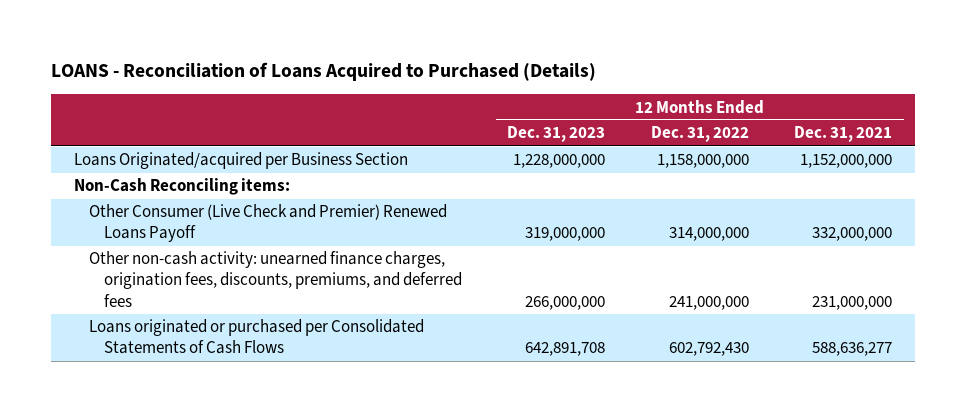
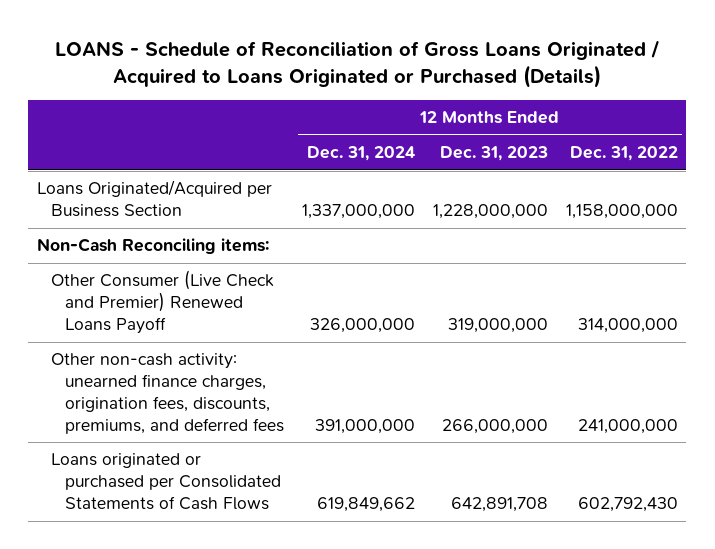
[50,62,596,82] LOANS - Reconciliation of Loans Acquired to Purchased (Details) -> [55,39,661,88] LOANS - Schedule of Reconciliation of Gross Loans Originated / Acquired to Loans Originated or Purchased (Details)
[794,126,893,143] Dec. 31, 2021 -> none
none -> [307,146,416,162] Dec. 31, 2024
[73,152,408,170] Loans Originated/acquired per Business Section -> [37,180,273,218] Loans Originated/Acquired per Business Section

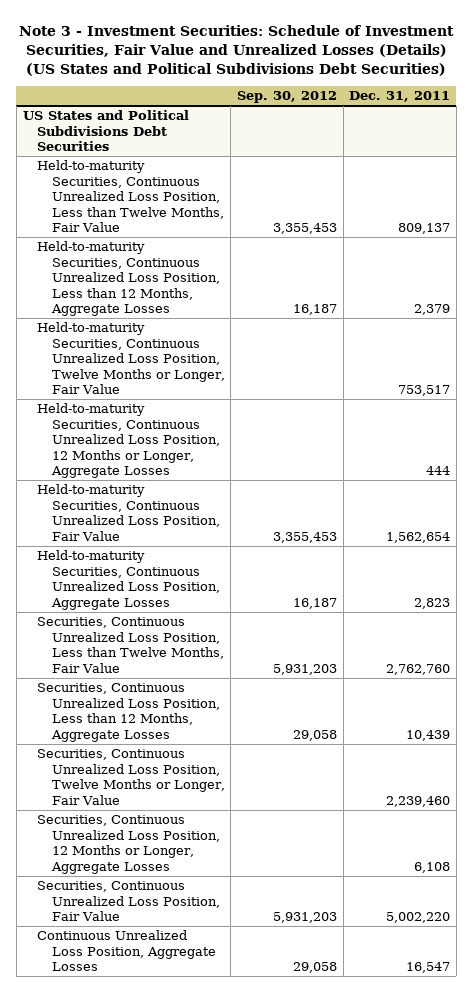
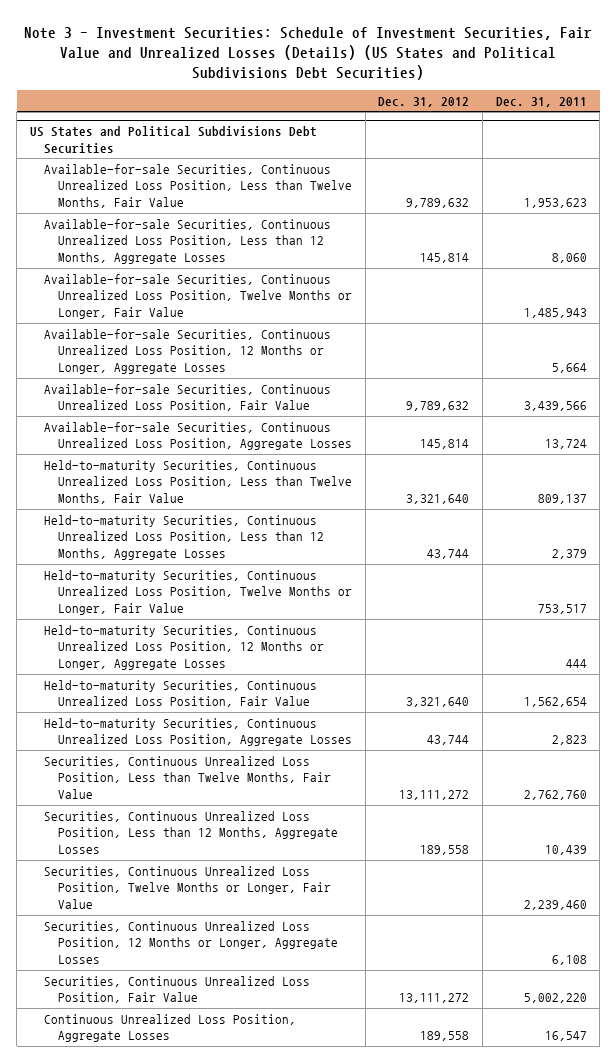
[236,91,337,104] Sep. 30, 2012 -> none
none -> [378,96,470,107] Dec. 31, 2012
none -> [43,163,353,209] Available-for-sale Securities, Continuous Unrealized Loss Position, Less than Twelve Months, Fair Value
none -> [43,218,331,265] Available-for-sale Securities, Continuous Unrealized Loss Position, Less than 12 Months, Aggregate Losses
none -> [43,273,353,320] Available-for-sale Securities, Continuous Unrealized Loss Position, Twelve Months or Longer, Fair Value
none -> [43,328,331,375] Available-for-sale Securities, Continuous Unrealized Loss Position, 12 Months or Longer, Aggregate Losses
none -> [43,383,331,412] Available-for-sale Securities, Continuous Unrealized Loss Position, Fair Value
none -> [43,421,353,451] Available-for-sale Securities, Continuous Unrealized Loss Position, Aggregate Losses

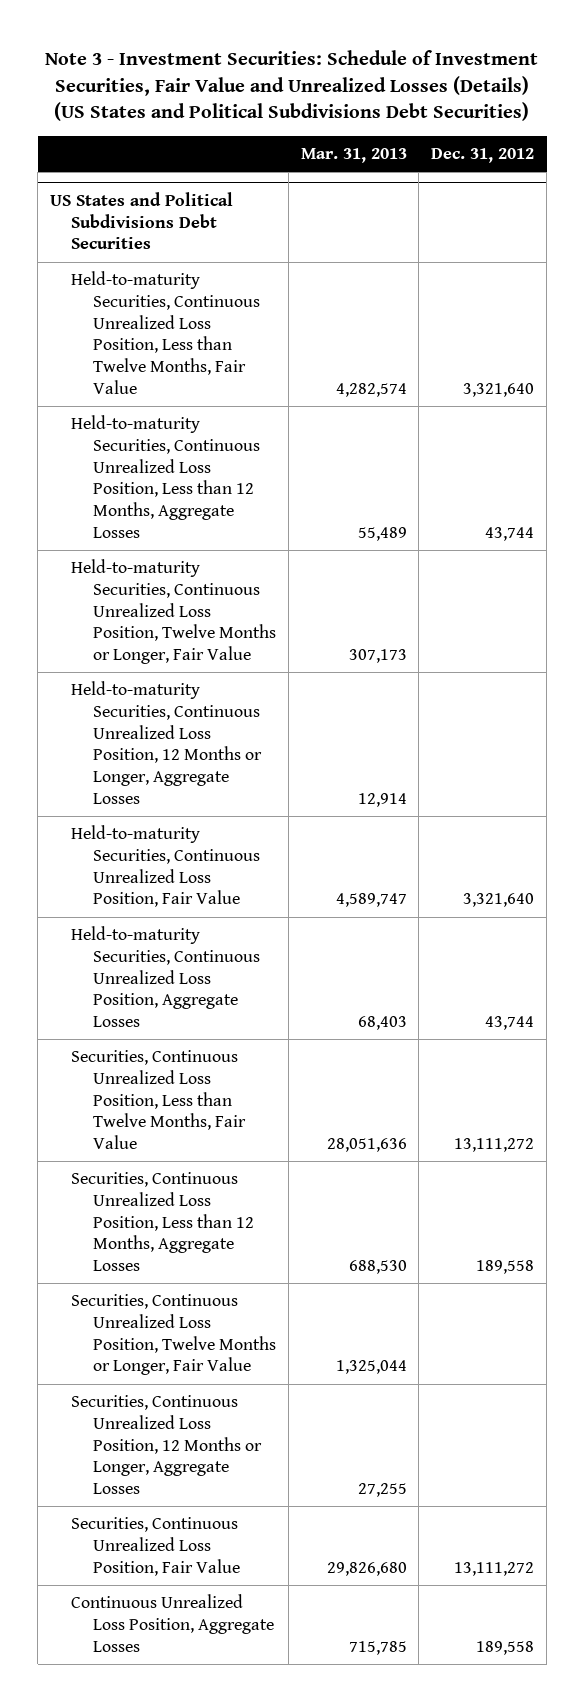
[495,96,587,107] Dec. 31, 2011 -> none
none -> [300,147,407,163] Mar. 31, 2013
[43,163,353,209] Available-for-sale Securities, Continuous Unrealized Loss Position, Less than Twelve Months, Fair Value -> none
[43,218,331,265] Available-for-sale Securities, Continuous Unrealized Loss Position, Less than 12 Months, Aggregate Losses -> none
[43,273,353,320] Available-for-sale Securities, Continuous Unrealized Loss Position, Twelve Months or Longer, Fair Value -> none
[43,328,331,375] Available-for-sale Securities, Continuous Unrealized Loss Position, 12 Months or Longer, Aggregate Losses -> none
[43,383,331,412] Available-for-sale Securities, Continuous Unrealized Loss Position, Fair Value -> none
[43,421,353,451] Available-for-sale Securities, Continuous Unrealized Loss Position, Aggregate Losses -> none

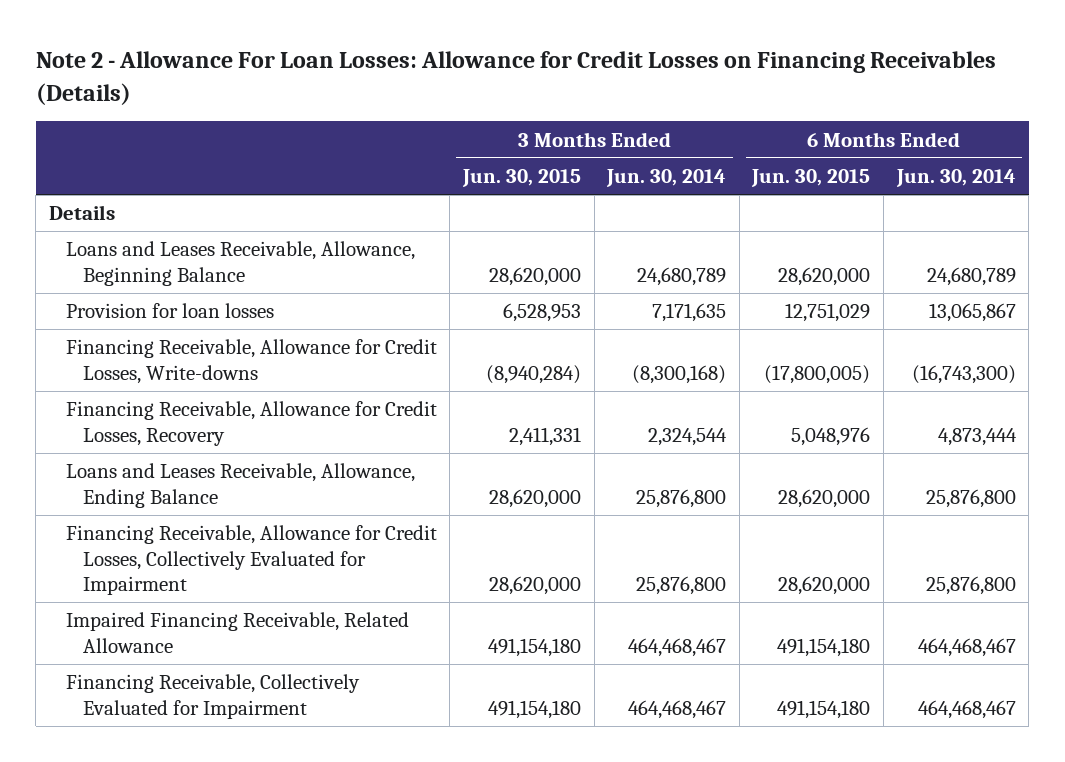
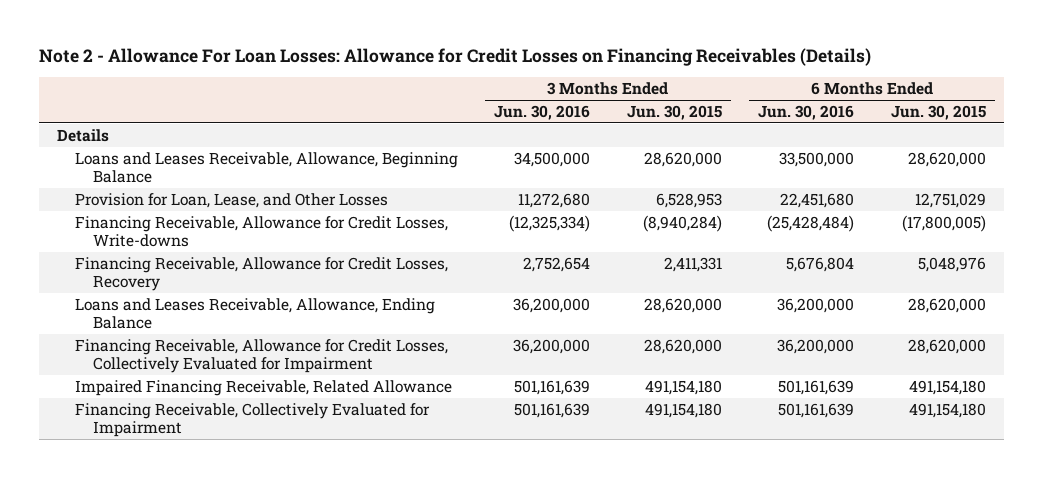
[606,168,727,187] Jun. 30, 2014 -> none
[895,168,1016,187] Jun. 30, 2014 -> none
none -> [494,105,591,121] Jun. 30, 2016
none -> [758,105,855,121] Jun. 30, 2016
[65,303,274,319] Provision for loan losses -> [74,192,388,208] Provision for Loan, Lease, and Other Losses

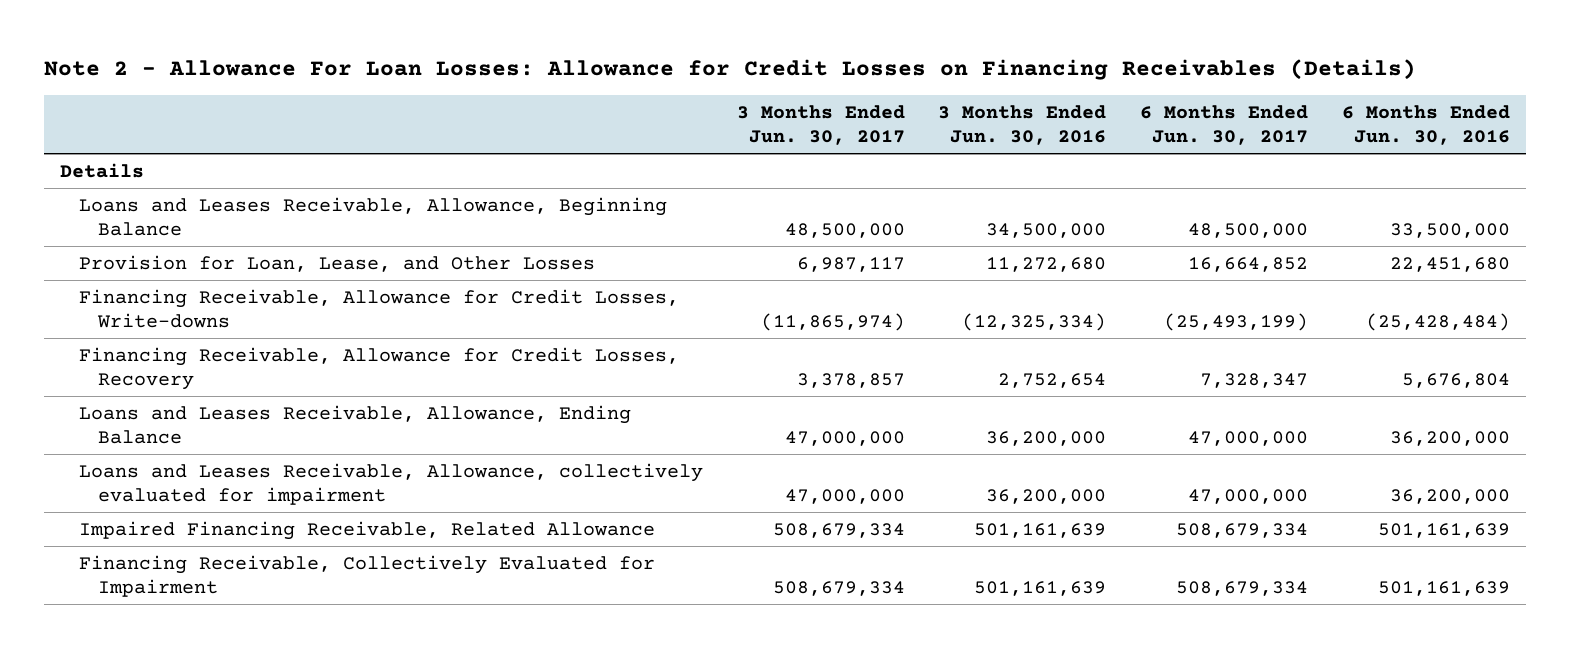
[626,105,722,121] Jun. 30, 2015 -> none
[890,105,986,121] Jun. 30, 2015 -> none
none -> [736,104,905,146] 3 Months Ended Jun. 30, 2017
none -> [1140,104,1309,146] 6 Months Ended Jun. 30, 2017
[74,338,448,374] Financing Receivable, Allowance for Credit Losses, Collectively Evaluated for Impairment -> [79,462,704,506] Loans and Leases Receivable, Allowance, collectively evaluated for impairment

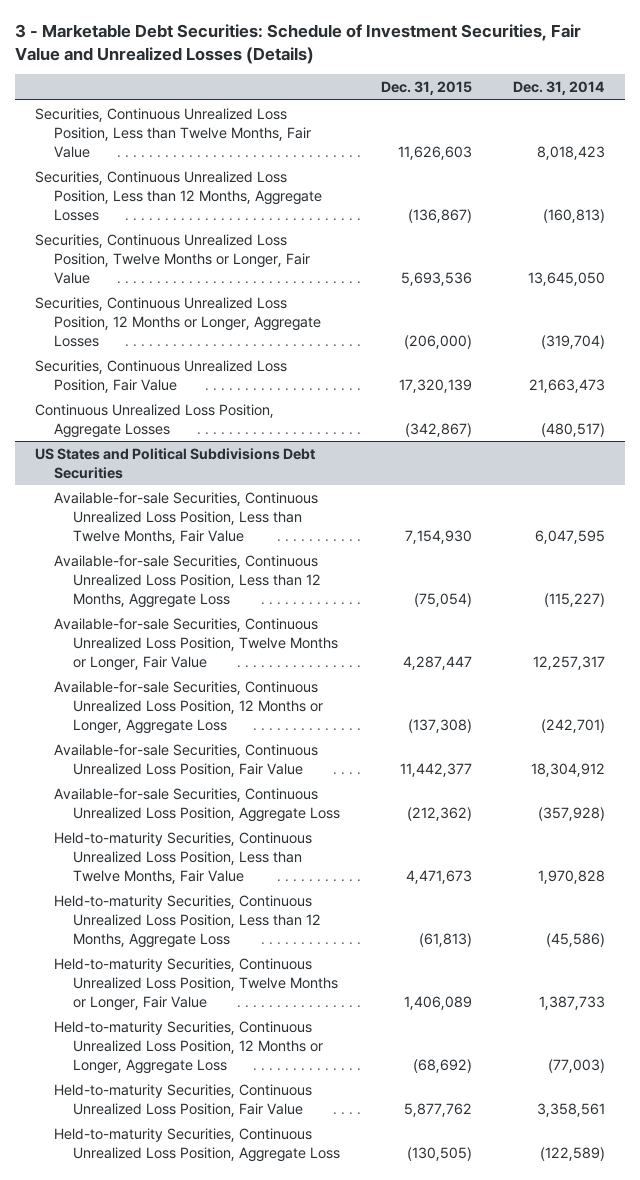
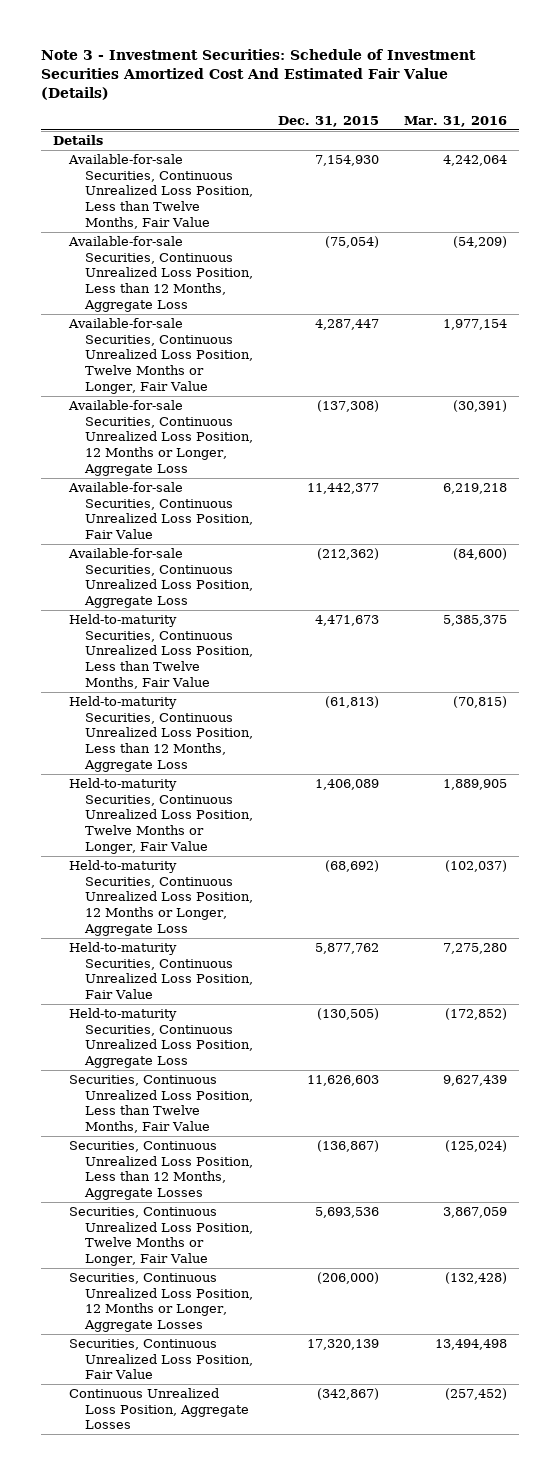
[14,24,581,64] 3 - Marketable Debt Securities: Schedule of Investment Securities, Fair Value and Unrealized Losses (Details) -> [40,48,476,101] Note 3 - Investment Securities: Schedule of Investment Securities Amortized Cost And Estimated Fair Value (Details)
[512,81,605,96] Dec. 31, 2014 -> none
none -> [403,115,507,127] Mar. 31, 2016
[35,447,316,479] US States and Political Subdivisions Debt Securities -> none
none -> [53,135,104,146] Details
[35,107,312,158] Securities, Continuous Unrealized Loss Position, Less than Twelve Months, Fair Value -> [69,1075,253,1133] Securities, Continuous Unrealized Loss Position, Less than Twelve Months, Fair Value
[35,170,323,221] Securities, Continuous Unrealized Loss Position, Less than 12 Months, Aggregate Losses -> [69,1141,253,1200] Securities, Continuous Unrealized Loss Position, Less than 12 Months, Aggregate Losses
[35,233,311,284] Securities, Continuous Unrealized Loss Position, Twelve Months or Longer, Fair Value -> [69,1207,253,1266] Securities, Continuous Unrealized Loss Position, Twelve Months or Longer, Fair Value
[35,296,322,347] Securities, Continuous Unrealized Loss Position, 12 Months or Longer, Aggregate Losses -> [69,1273,253,1332] Securities, Continuous Unrealized Loss Position, 12 Months or Longer, Aggregate Losses
[35,359,288,393] Securities, Continuous Unrealized Loss Position, Fair Value -> [69,1339,253,1380] Securities, Continuous Unrealized Loss Position, Fair Value
[35,403,275,438] Continuous Unrealized Loss Position, Aggregate Losses -> [69,1388,249,1430] Continuous Unrealized Loss Position, Aggregate Losses

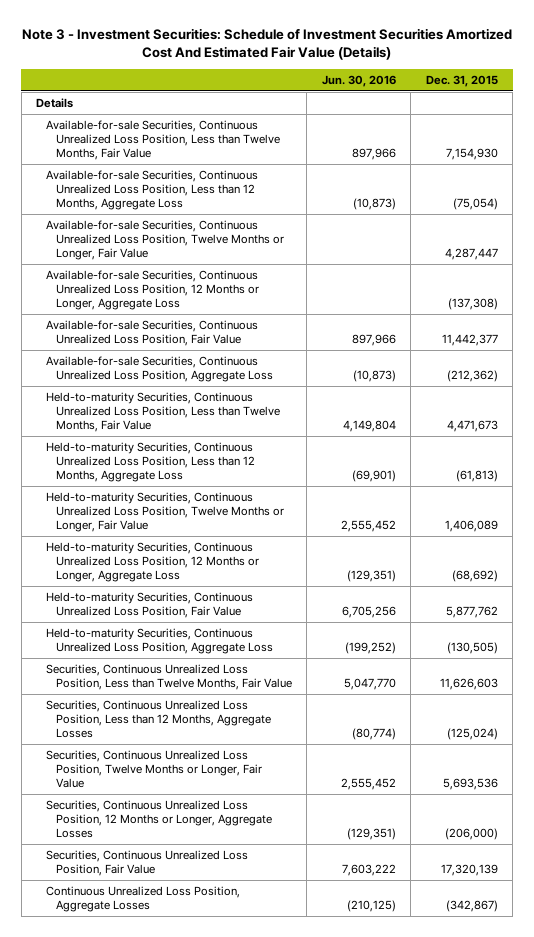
[403,115,507,127] Mar. 31, 2016 -> none
none -> [321,75,396,88] Jun. 30, 2016
[316,1140,379,1153] (136,867) -> [446,728,498,741] (125,024)

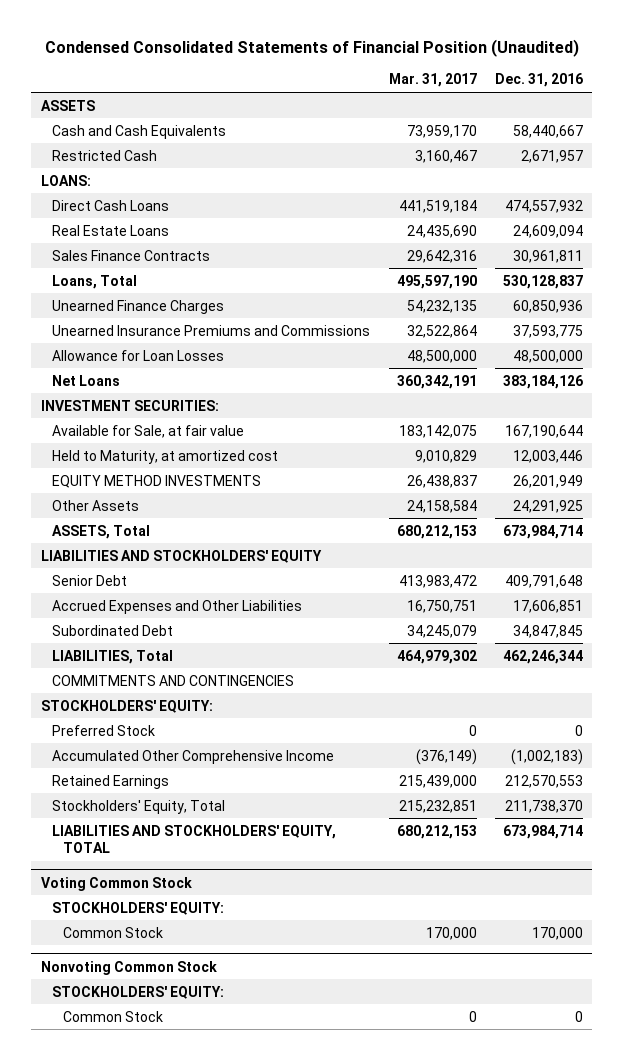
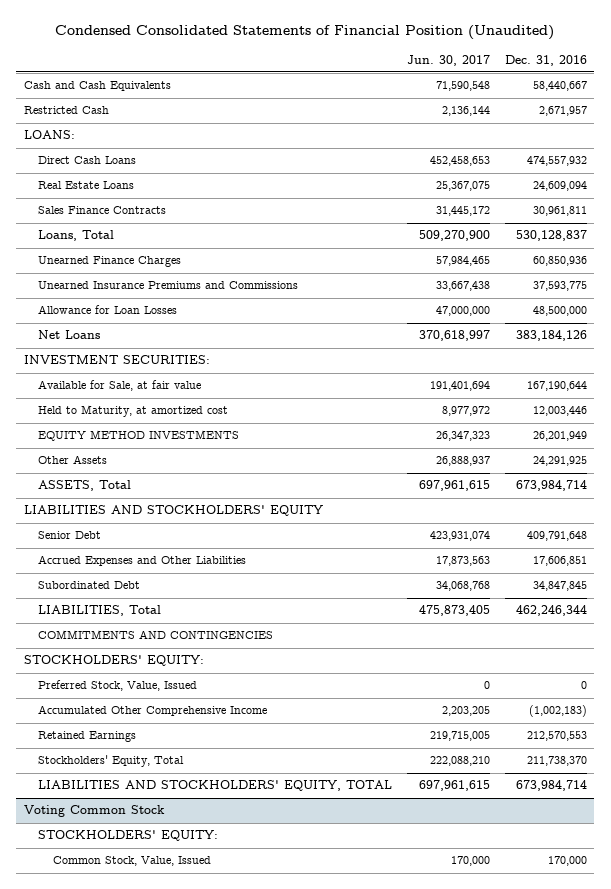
[388,73,477,88] Mar. 31, 2017 -> none
none -> [407,54,491,66] Jun. 30, 2017
[40,99,95,111] ASSETS -> none
[52,724,156,736] Preferred Stock -> [38,680,198,692] Preferred Stock, Value, Issued
[40,960,217,975] Nonvoting Common Stock -> none
[52,985,225,999] STOCKHOLDERS' EQUITY: -> none
[63,1010,164,1022] Common Stock -> none
[63,926,164,938] Common Stock -> [52,856,211,867] Common Stock, Value, Issued

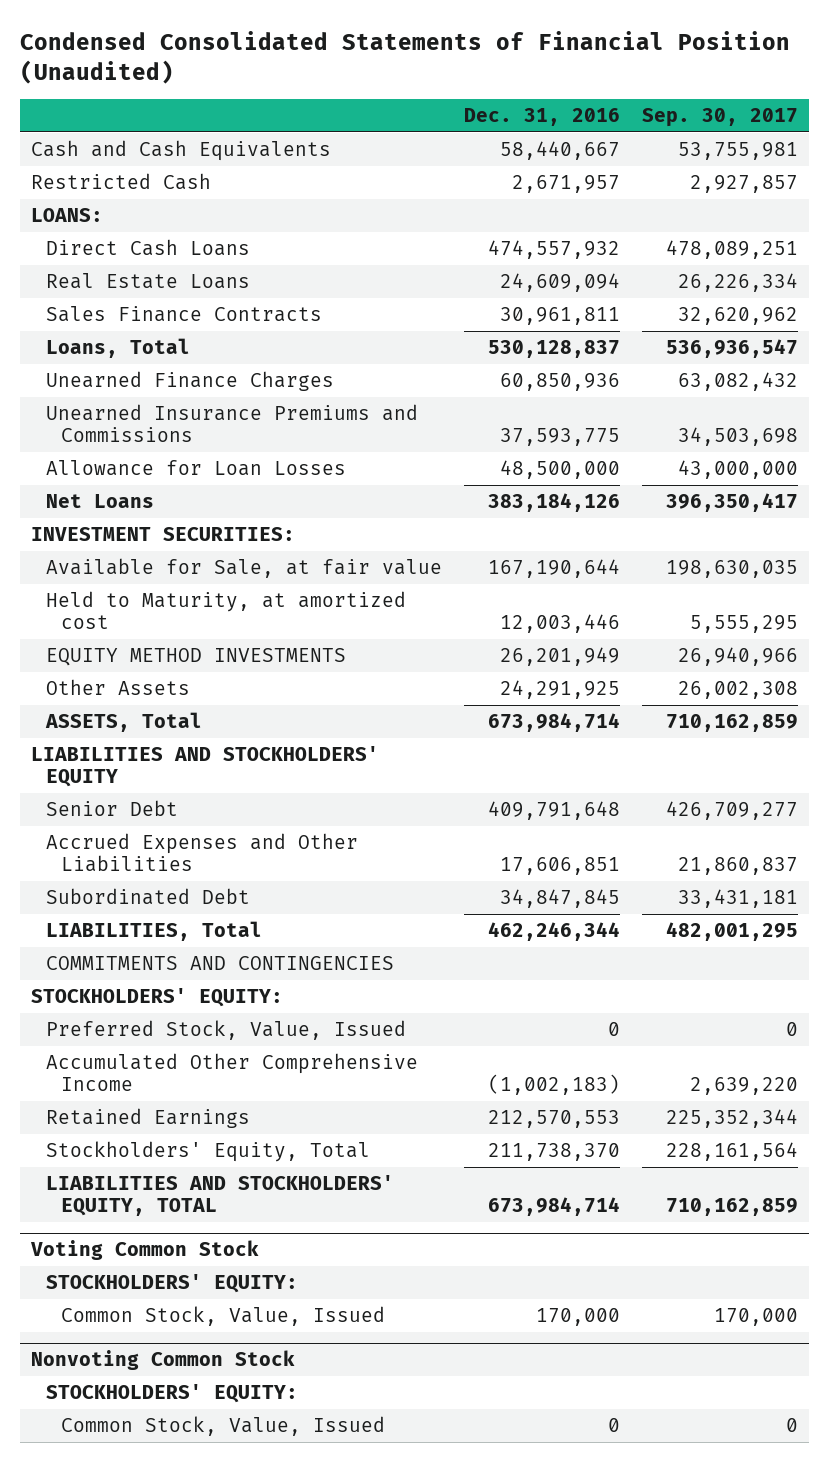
[407,54,491,66] Jun. 30, 2017 -> none
none -> [641,107,798,127] Sep. 30, 2017
none -> [31,1350,296,1371] Nonvoting Common Stock
none -> [46,1384,299,1404] STOCKHOLDERS' EQUITY:
none -> [60,1416,385,1437] Common Stock, Value, Issued

